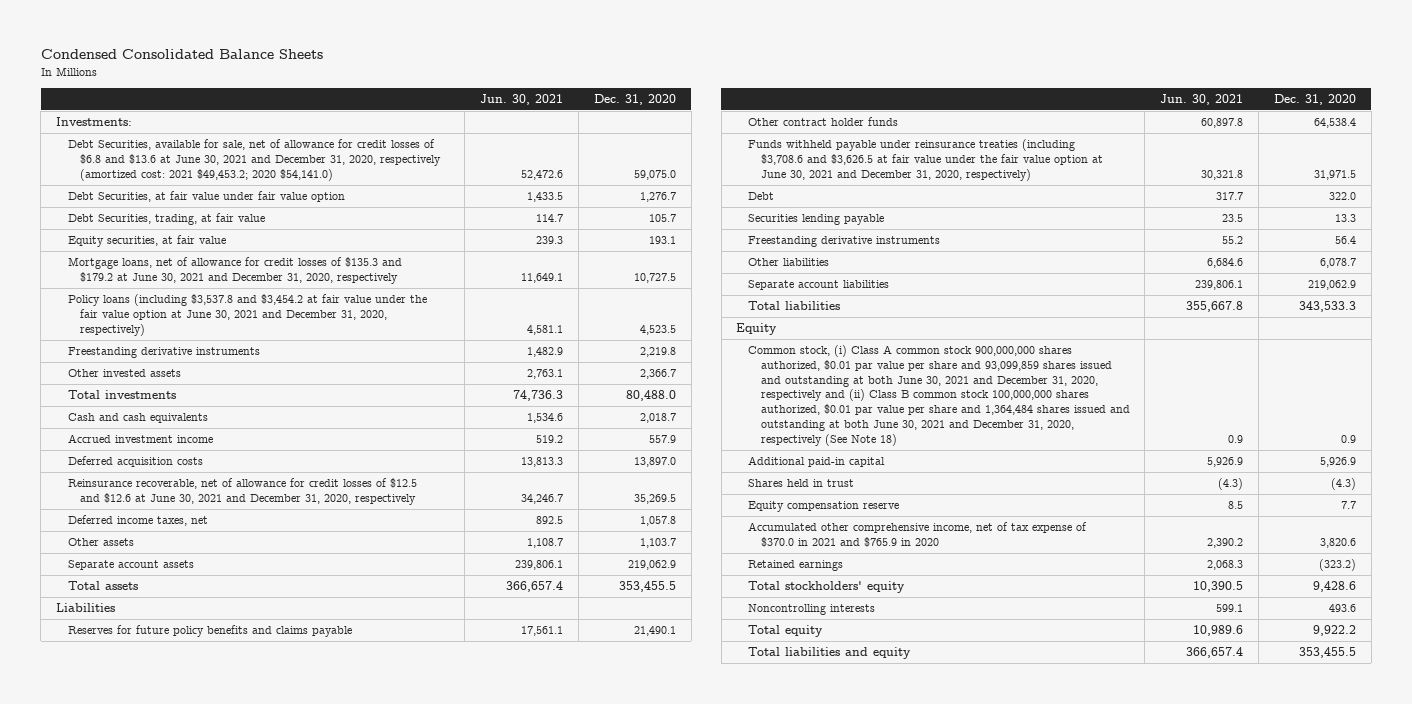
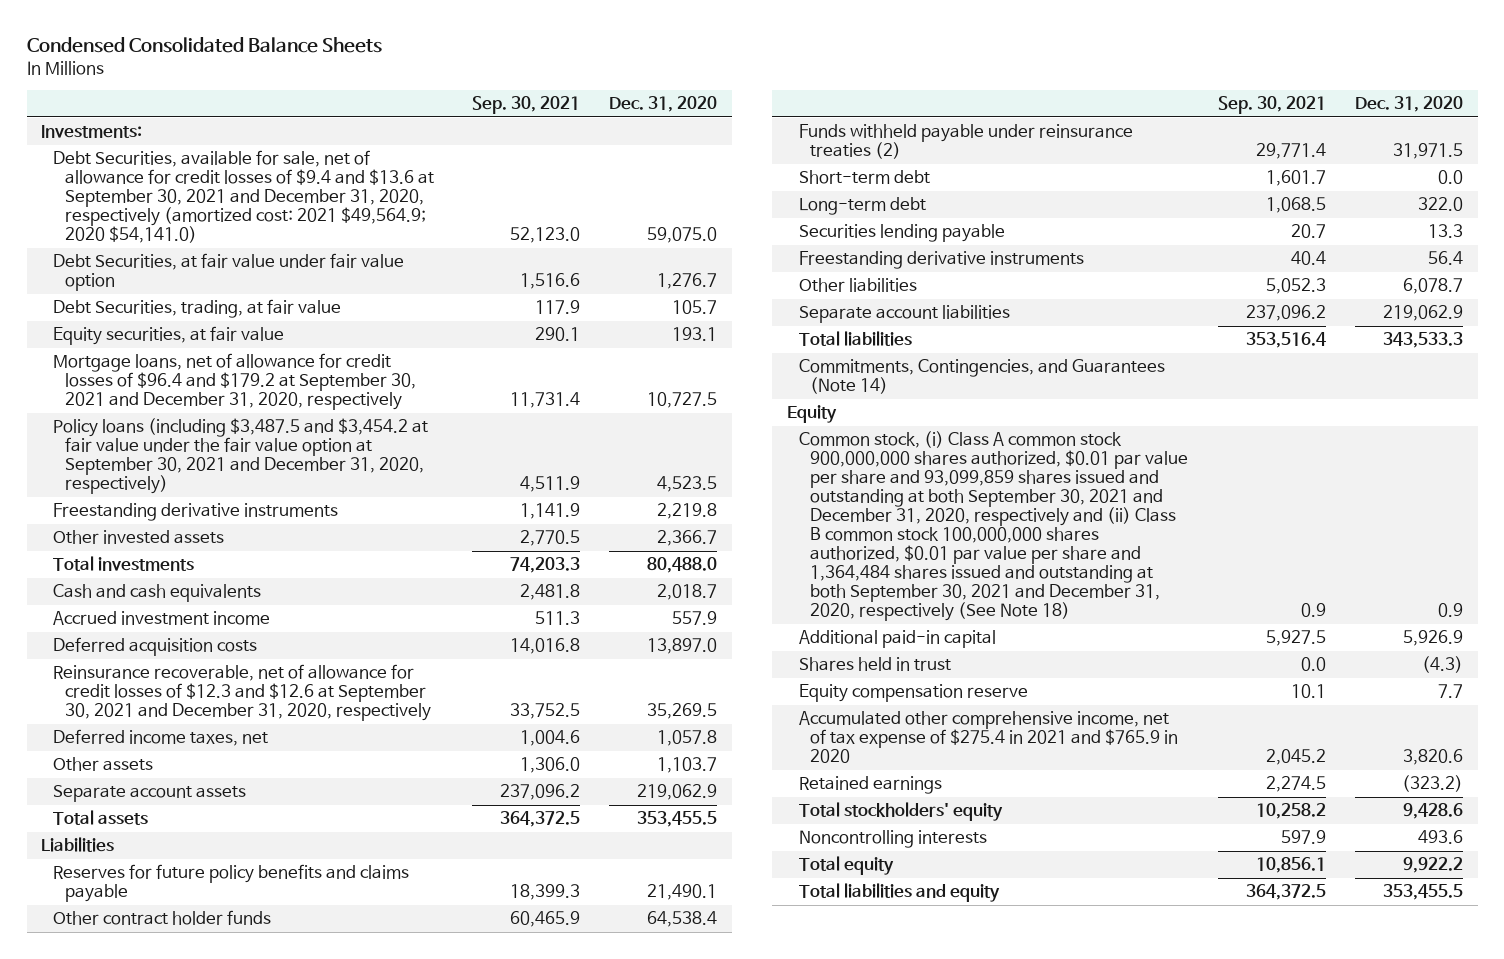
[480,93,564,105] Jun. 30, 2021 -> none
none -> [471,96,580,115] Sep. 30, 2021
[68,139,442,181] Debt Securities, available for sale, net of allowance for credit losses of $6.8 and $13.6 at June 30, 2021 and December 31, 2020, respectively (amortized cost: 2021 $49,453.2; 2020 $54,141.0) -> [52,150,434,244] Debt Securities, available for sale, net of allowance for credit losses of $9.4 and $13.6 at September 30, 2021 and December 31, 2020, respectively (amortized cost: 2021 $49,564.9; 2020 $54,141.0)
[68,257,403,285] Mortgage loans, net of allowance for credit losses of $135.3 and $179.2 at June 30, 2021 and December 31, 2020, respectively -> [52,353,416,411] Mortgage loans, net of allowance for credit losses of $96.4 and $179.2 at September 30, 2021 and December 31, 2020, respectively
[68,294,428,336] Policy loans (including $3,537.8 and $3,454.2 at fair value under the fair value option at June 30, 2021 and December 31, 2020, respectively) -> [52,418,428,495] Policy loans (including $3,487.5 and $3,454.2 at fair value under the fair value option at September 30, 2021 and December 31, 2020, respectively)
[68,478,418,506] Reinsurance recoverable, net of allowance for credit losses of $12.5 and $12.6 at June 30, 2021 and December 31, 2020, respectively -> [52,664,431,722] Reinsurance recoverable, net of allowance for credit losses of $12.3 and $12.6 at September 30, 2021 and December 31, 2020, respectively
[748,139,1103,181] Funds withheld payable under reinsurance treaties (including $3,708.6 and $3,626.5 at fair value under the fair value option at June 30, 2021 and December 31, 2020, respectively) -> [798,124,1133,160] Funds withheld payable under reinsurance treaties (2)
none -> [798,170,930,185] Short-term debt
[748,192,775,201] Debt -> [798,197,926,216] Long-term debt
none -> [798,359,1165,395] Commitments, Contingencies, and Guarantees (Note 14)
[748,345,1130,446] Common stock, (i) Class A common stock 900,000,000 shares authorized, $0.01 par value per share and 93,099,859 shares issued and outstanding at both June 30, 2021 and December 31, 2020, respectively and (ii) Class B common stock 100,000,000 shares authorized, $0.01 par value per share and 1,364,484 shares issued and outstanding at both June 30, 2021 and December 31, 2020, respectively (See Note 18) -> [798,431,1189,622] Common stock, (i) Class A common stock 900,000,000 shares authorized, $0.01 par value per share and 93,099,859 shares issued and outstanding at both September 30, 2021 and December 31, 2020, respectively and (ii) Class B common stock 100,000,000 shares authorized, $0.01 par value per share and 1,364,484 shares issued and outstanding at both September 30, 2021 and December 31, 2020, respectively (See Note 18)
[748,522,1088,548] Accumulated other comprehensive income, net of tax expense of $370.0 in 2021 and $765.9 in 2020 -> [798,711,1179,764] Accumulated other comprehensive income, net of tax expense of $275.4 in 2021 and $765.9 in 2020

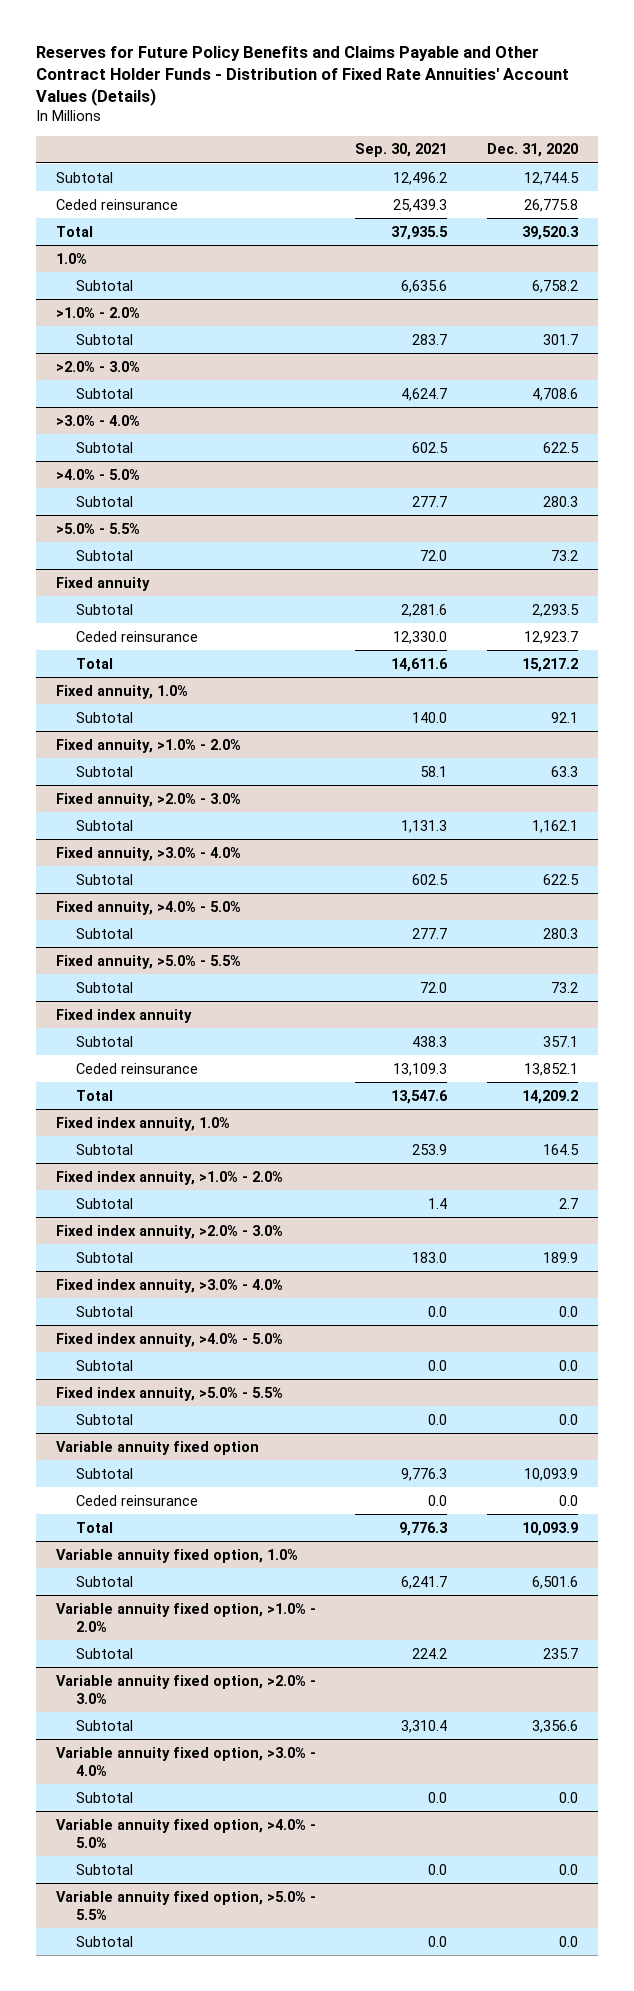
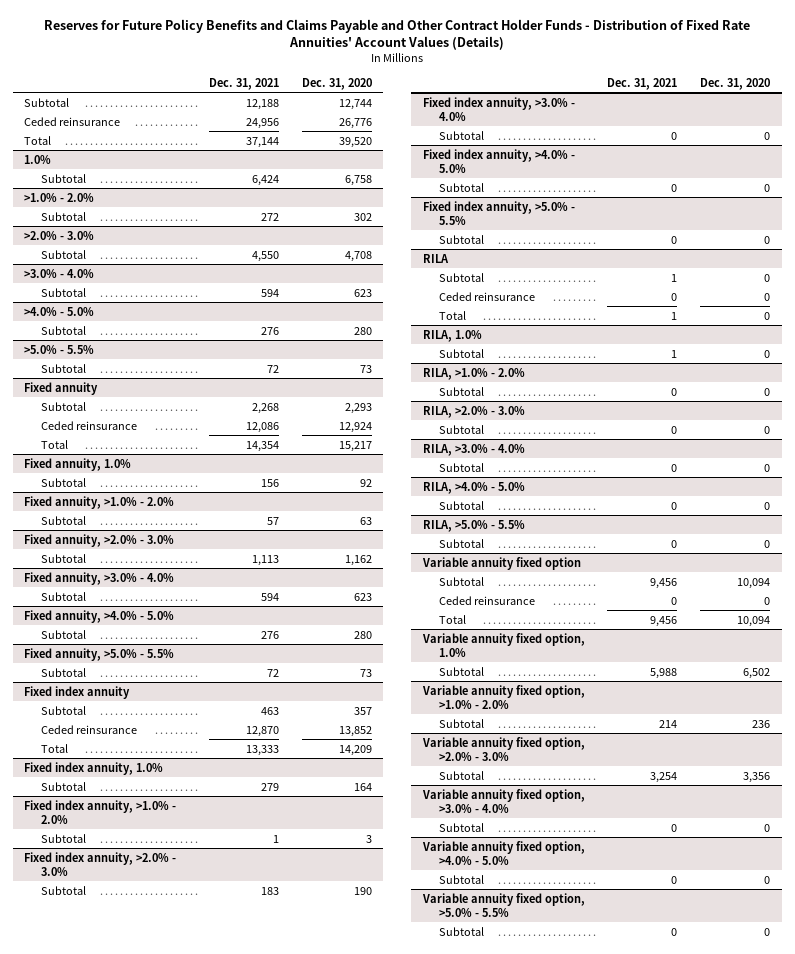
[355,143,448,158] Sep. 30, 2021 -> none
none -> [209,77,280,90] Dec. 31, 2021
[524,171,580,185] 12,744.5 -> [339,98,373,110] 12,744
[524,198,579,212] 26,775.8 -> [339,117,373,129] 26,776
[522,225,580,240] 39,520.3 -> [339,136,373,148] 39,520
[532,279,579,293] 6,758.2 -> [345,174,373,186] 6,758
[543,333,579,345] 301.7 -> [354,212,373,221] 302
[532,387,579,401] 4,708.6 -> [345,250,373,262] 4,708
[543,441,580,453] 622.5 -> [354,288,373,297] 623
[543,495,579,507] 280.3 -> [354,326,373,335] 280
[551,549,579,561] 73.2 -> [360,364,373,373] 73
[532,603,580,617] 2,293.5 -> [345,402,373,414] 2,293
[524,630,579,644] 12,923.7 -> [339,421,373,433] 12,924
[522,657,579,672] 15,217.2 -> [339,440,373,452] 15,217
[551,711,579,723] 92.1 -> [360,478,373,487] 92
[551,765,579,777] 63.3 -> [360,516,373,525] 63
[532,819,579,833] 1,162.1 -> [345,554,373,566] 1,162
[543,873,580,885] 622.5 -> [354,592,373,601] 623
[543,927,579,939] 280.3 -> [354,630,373,639] 280
[551,981,579,993] 73.2 -> [360,668,373,677] 73
[543,1035,579,1047] 357.1 -> [354,706,373,715] 357
[524,1062,579,1076] 13,852.1 -> [339,725,373,737] 13,852
[522,1089,579,1104] 14,209.2 -> [339,744,373,756] 14,209
[543,1143,580,1155] 164.5 -> [354,782,373,791] 164
[559,1197,579,1209] 2.7 -> [366,834,373,843] 3
[543,1251,579,1263] 189.9 -> [354,886,373,895] 190
[559,1305,579,1317] 0.0 -> [764,131,771,140] 0
[559,1359,579,1371] 0.0 -> [764,183,771,192] 0
[559,1413,579,1425] 0.0 -> [764,235,771,244] 0
none -> [422,253,449,263] RILA
none -> [439,272,485,282] Subtotal
none -> [439,291,536,301] Ceded reinsurance
none -> [439,310,467,320] Total
none -> [422,329,482,342] RILA, 1.0%
none -> [439,348,485,358] Subtotal
none -> [422,367,525,380] RILA, >1.0% - 2.0%
none -> [439,386,485,396] Subtotal
none -> [422,405,525,418] RILA, >2.0% - 3.0%
none -> [439,424,485,434] Subtotal
none -> [422,443,525,456] RILA, >3.0% - 4.0%
none -> [439,462,485,472] Subtotal
none -> [422,481,525,494] RILA, >4.0% - 5.0%
none -> [439,500,485,510] Subtotal
none -> [422,519,525,532] RILA, >5.0% - 5.5%
none -> [439,538,485,548] Subtotal
[524,1467,579,1481] 10,093.9 -> [737,577,771,589] 10,094
[559,1494,579,1506] 0.0 -> [764,596,771,605] 0
[522,1521,579,1536] 10,093.9 -> [737,615,771,627] 10,094
[532,1575,579,1589] 6,501.6 -> [743,667,771,679] 6,502
[543,1647,579,1659] 235.7 -> [752,719,771,728] 236
[532,1719,579,1733] 3,356.6 -> [743,771,771,783] 3,356
[559,1791,579,1803] 0.0 -> [764,823,771,832] 0
[559,1863,579,1875] 0.0 -> [764,875,771,884] 0
[559,1935,579,1947] 0.0 -> [764,927,771,936] 0

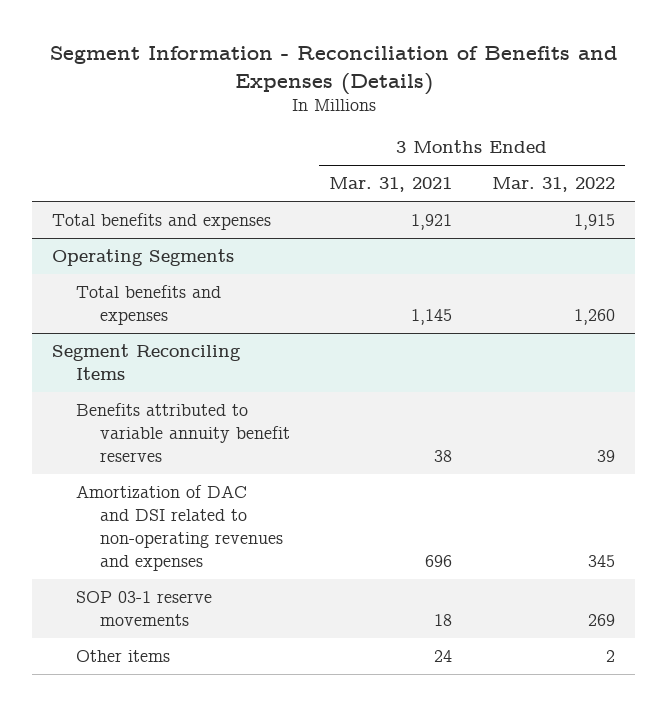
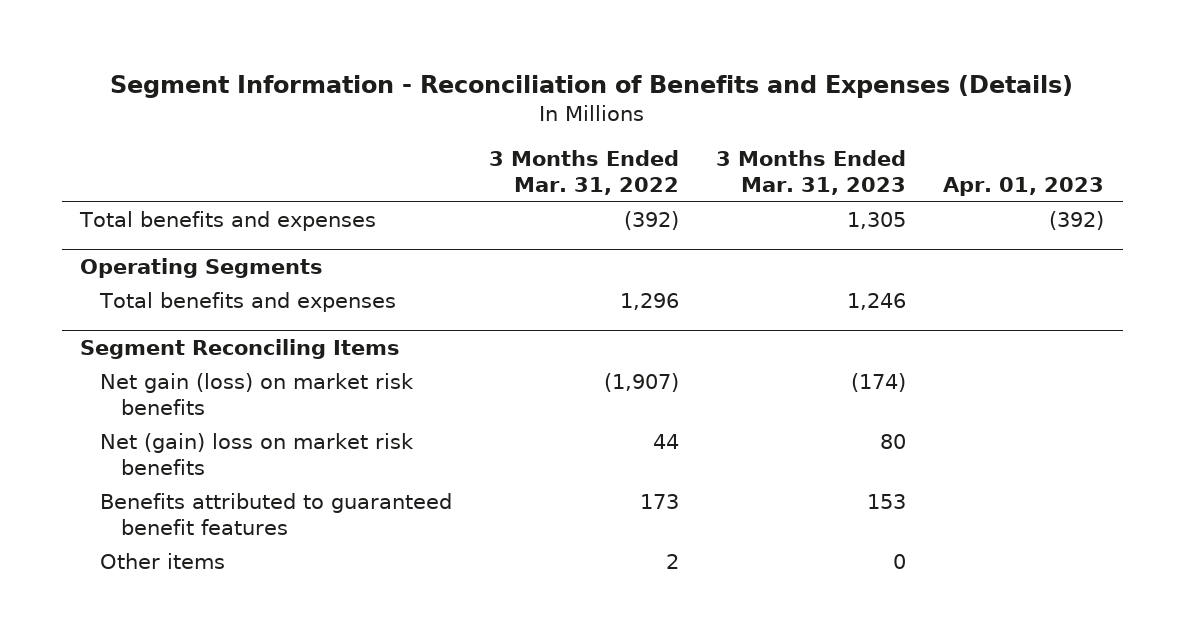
[329,177,453,193] Mar. 31, 2021 -> none
none -> [716,150,907,196] 3 Months Ended Mar. 31, 2023
none -> [943,177,1105,197] Apr. 01, 2023
[574,214,616,231] 1,915 -> [624,211,680,231] (392)
[574,309,616,326] 1,260 -> [620,293,680,311] 1,296
[75,403,290,462] Benefits attributed to variable annuity benefit reserves -> none
[75,485,283,571] Amortization of DAC and DSI related to non-operating revenues and expenses -> none
[75,591,212,627] SOP 03-1 reserve movements -> none
none -> [100,373,415,416] Net gain (loss) on market risk benefits
none -> [100,433,415,476] Net (gain) loss on market risk benefits
none -> [100,493,453,536] Benefits attributed to guaranteed benefit features

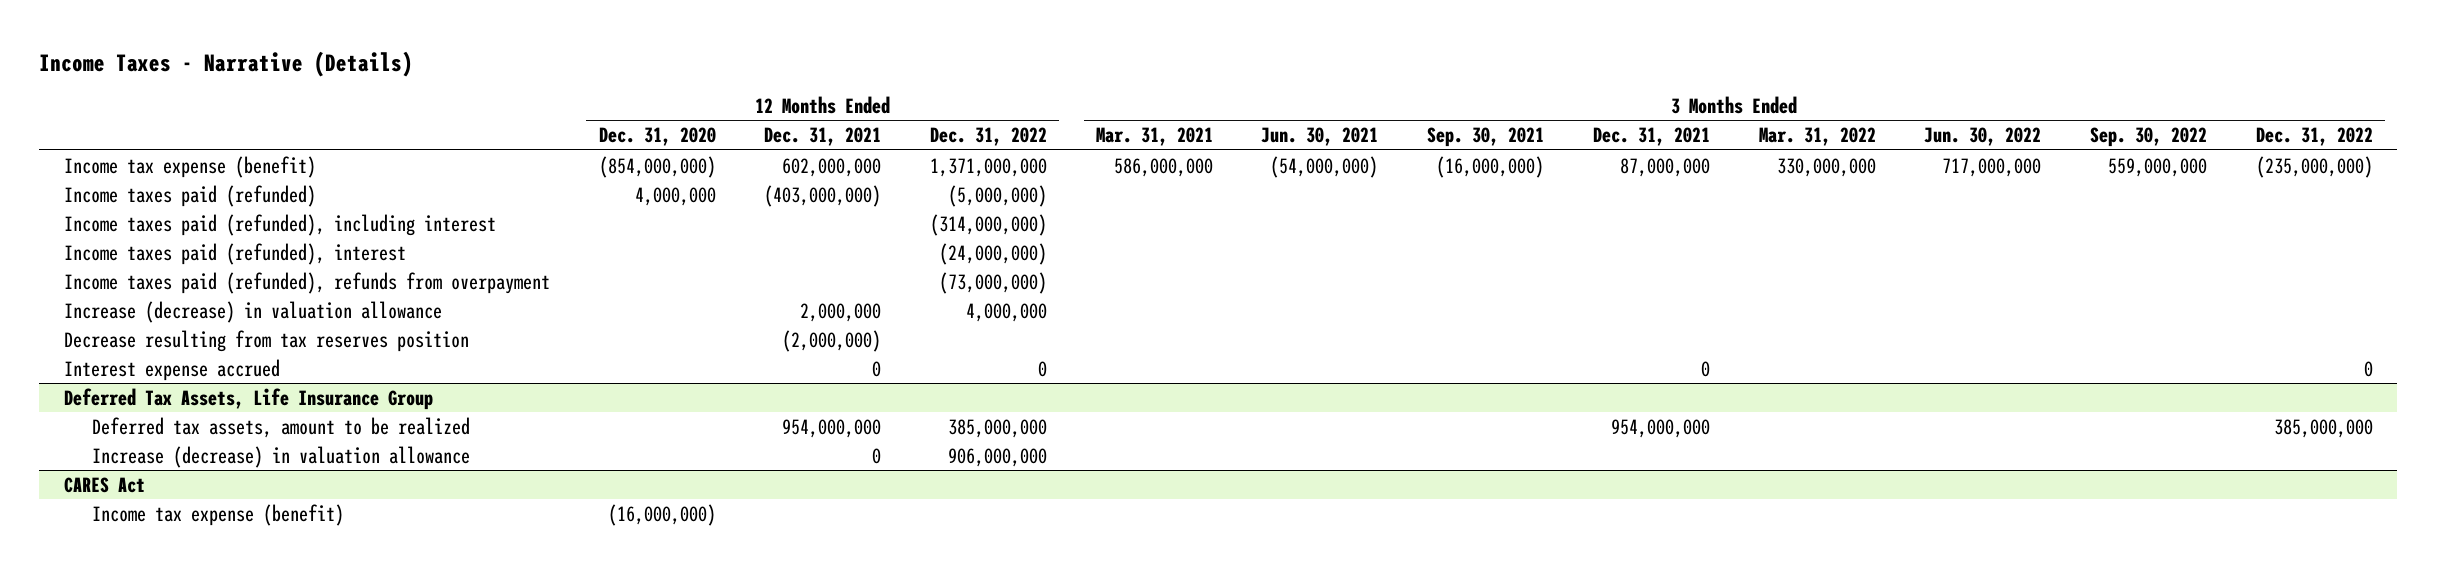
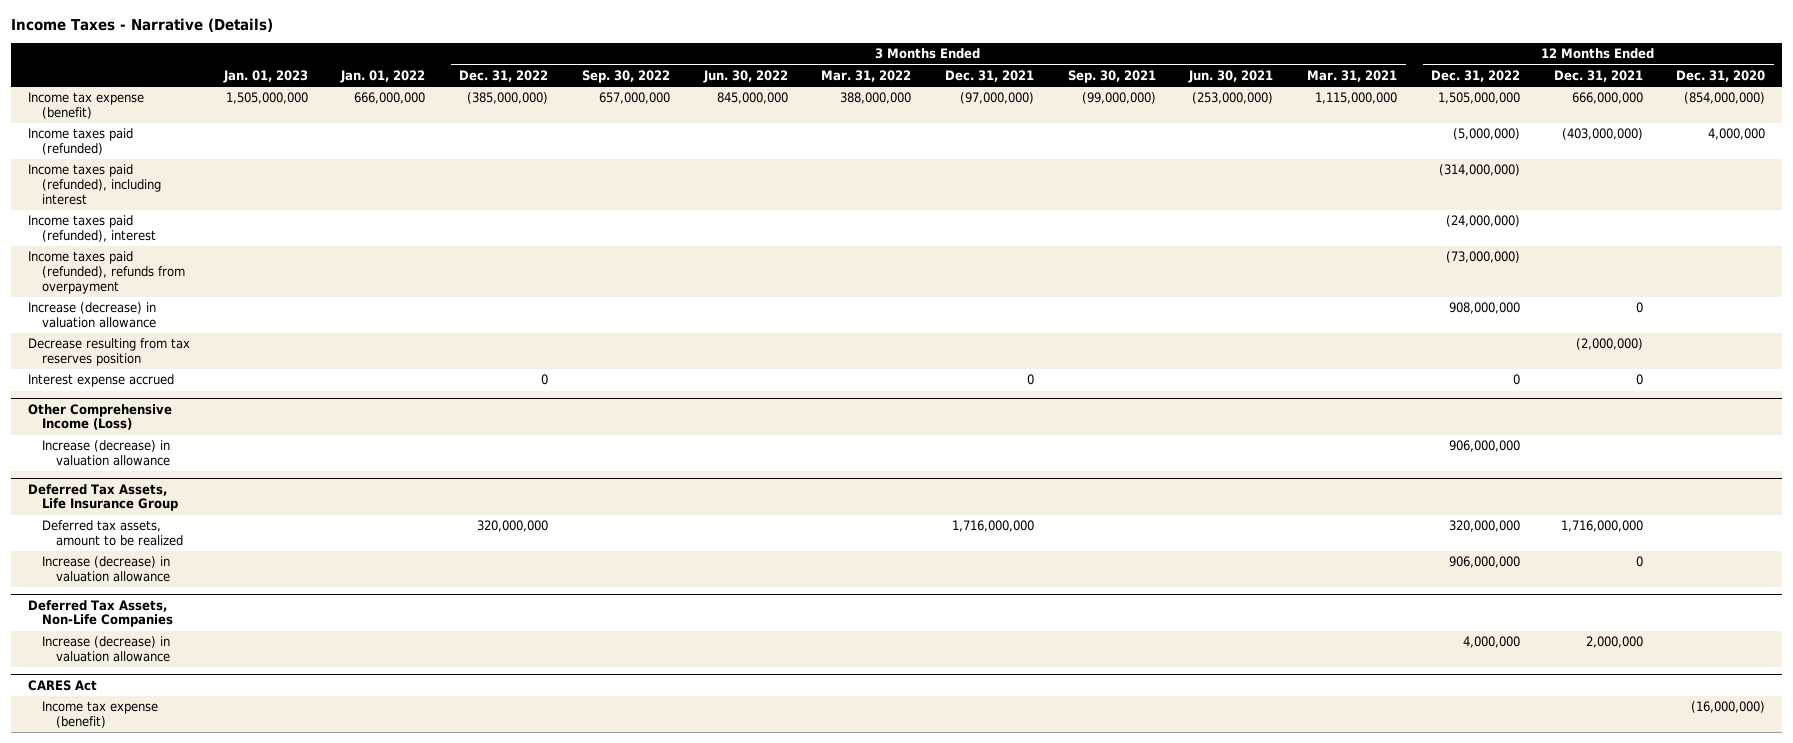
none -> [222,69,308,83] Jan. 01, 2023
none -> [340,69,426,83] Jan. 01, 2022
[782,157,882,177] 602,000,000 -> [1571,92,1643,105] 666,000,000
[929,157,1047,177] 1,371,000,000 -> [1437,92,1520,105] 1,505,000,000
[1113,157,1213,177] 586,000,000 -> [1315,92,1398,105] 1,115,000,000
[1270,155,1379,178] (54,000,000) -> [1192,92,1274,105] (253,000,000)
[1436,155,1545,178] (16,000,000) -> [1081,92,1156,105] (99,000,000)
[1619,157,1710,177] 87,000,000 -> [959,92,1034,105] (97,000,000)
[1776,157,1876,177] 330,000,000 -> [840,92,912,105] 388,000,000
[1942,157,2042,177] 717,000,000 -> [716,92,788,105] 845,000,000
[2108,157,2208,177] 559,000,000 -> [598,92,670,105] 657,000,000
[2255,155,2373,178] (235,000,000) -> [467,92,549,105] (385,000,000)
[800,302,882,322] 2,000,000 -> [1635,302,1643,314] 0
[965,302,1047,322] 4,000,000 -> [1448,302,1520,315] 908,000,000
none -> [27,403,172,431] Other Comprehensive Income (Loss)
none -> [41,440,170,467] Increase (decrease) in valuation allowance
[782,418,882,438] 954,000,000 -> [1560,520,1643,533] 1,716,000,000
[947,418,1047,438] 385,000,000 -> [1448,520,1520,533] 320,000,000
[1610,418,1710,438] 954,000,000 -> [951,520,1034,533] 1,716,000,000
[2273,418,2373,438] 385,000,000 -> [477,520,549,533] 320,000,000
none -> [27,599,173,628] Deferred Tax Assets, Non-Life Companies
none -> [41,636,170,663] Increase (decrease) in valuation allowance

